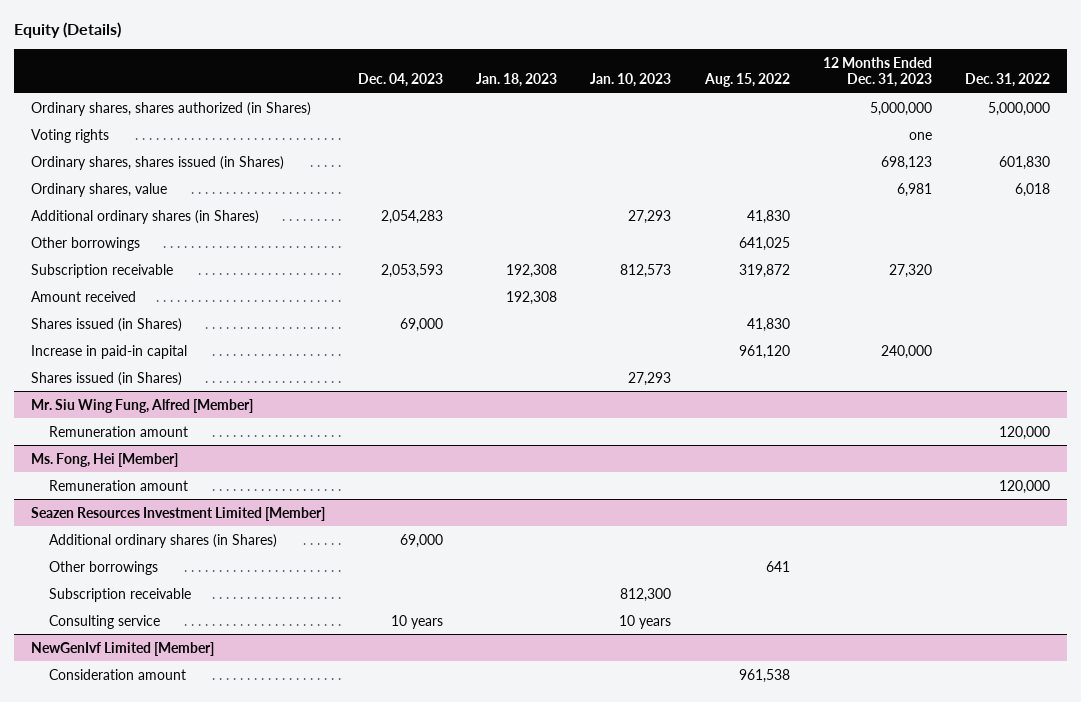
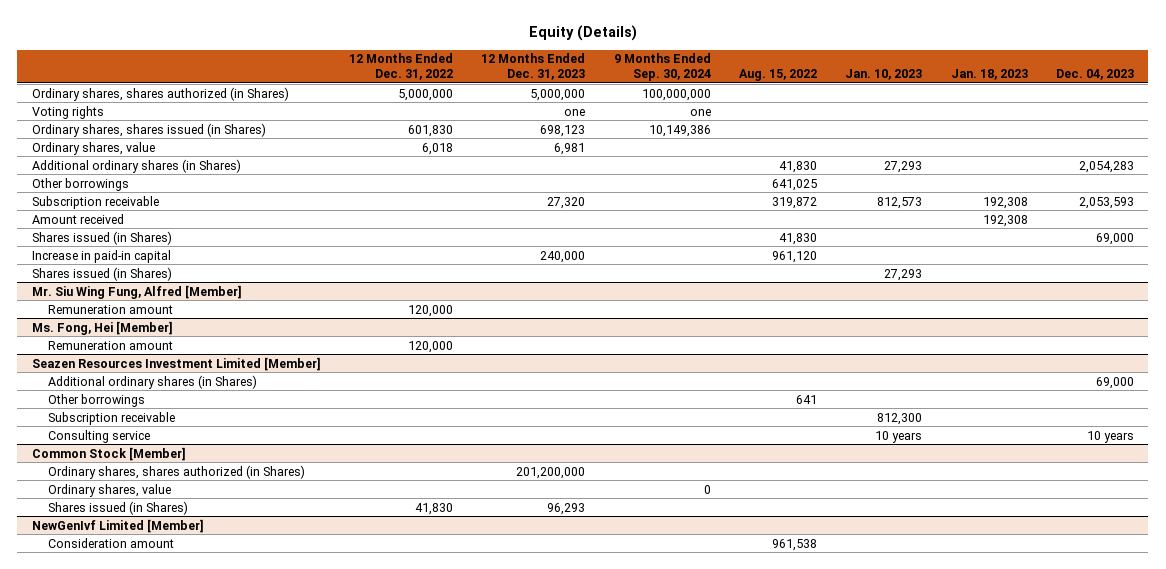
[965,73,1051,88] Dec. 31, 2022 -> none
none -> [348,53,453,81] 12 Months Ended Dec. 31, 2022
none -> [613,53,711,82] 9 Months Ended Sep. 30, 2024
none -> [31,446,186,461] Common Stock [Member]
none -> [47,464,305,479] Ordinary shares, shares authorized (in Shares)
none -> [47,483,171,497] Ordinary shares, value
none -> [47,500,188,515] Shares issued (in Shares)

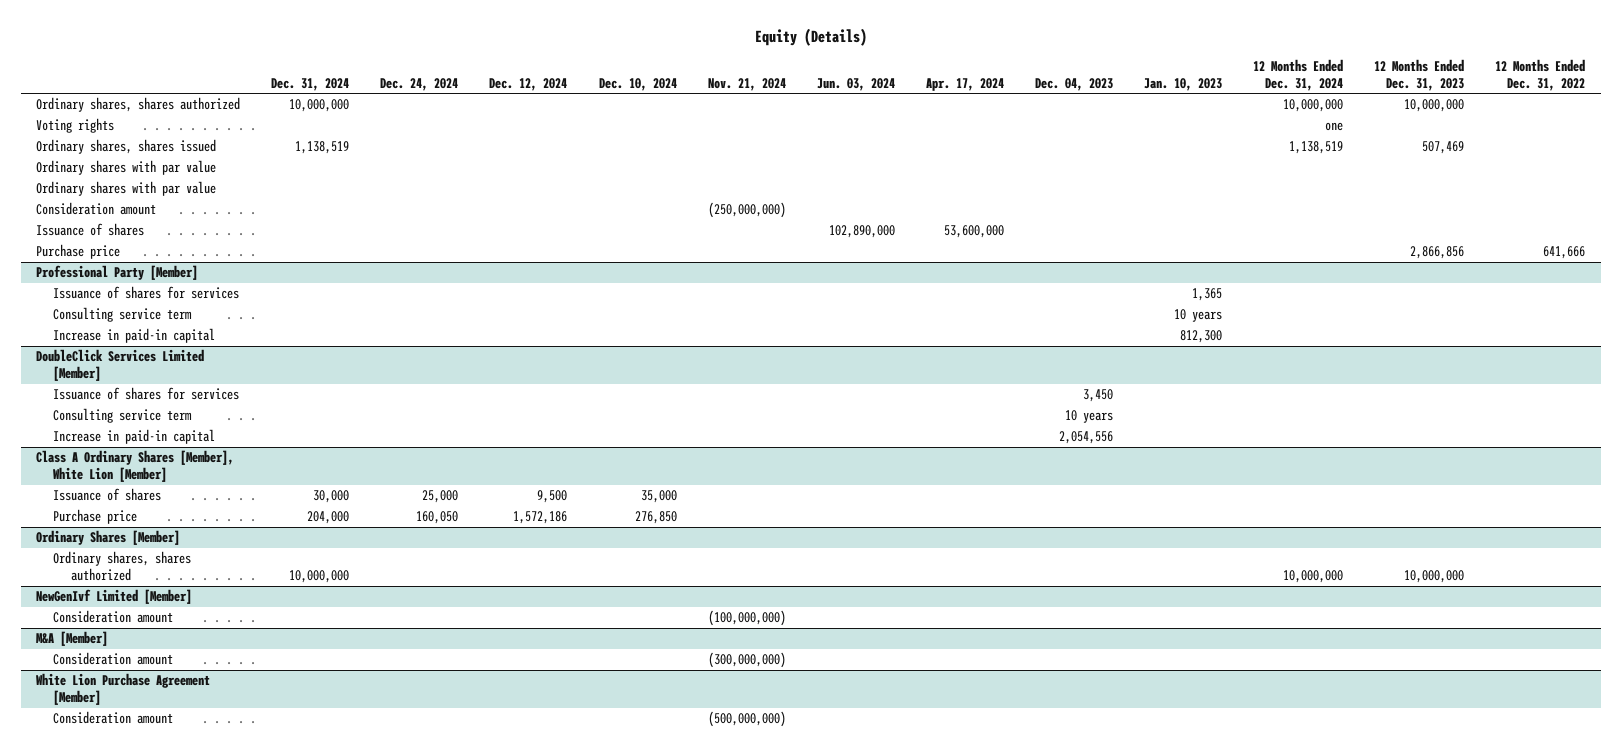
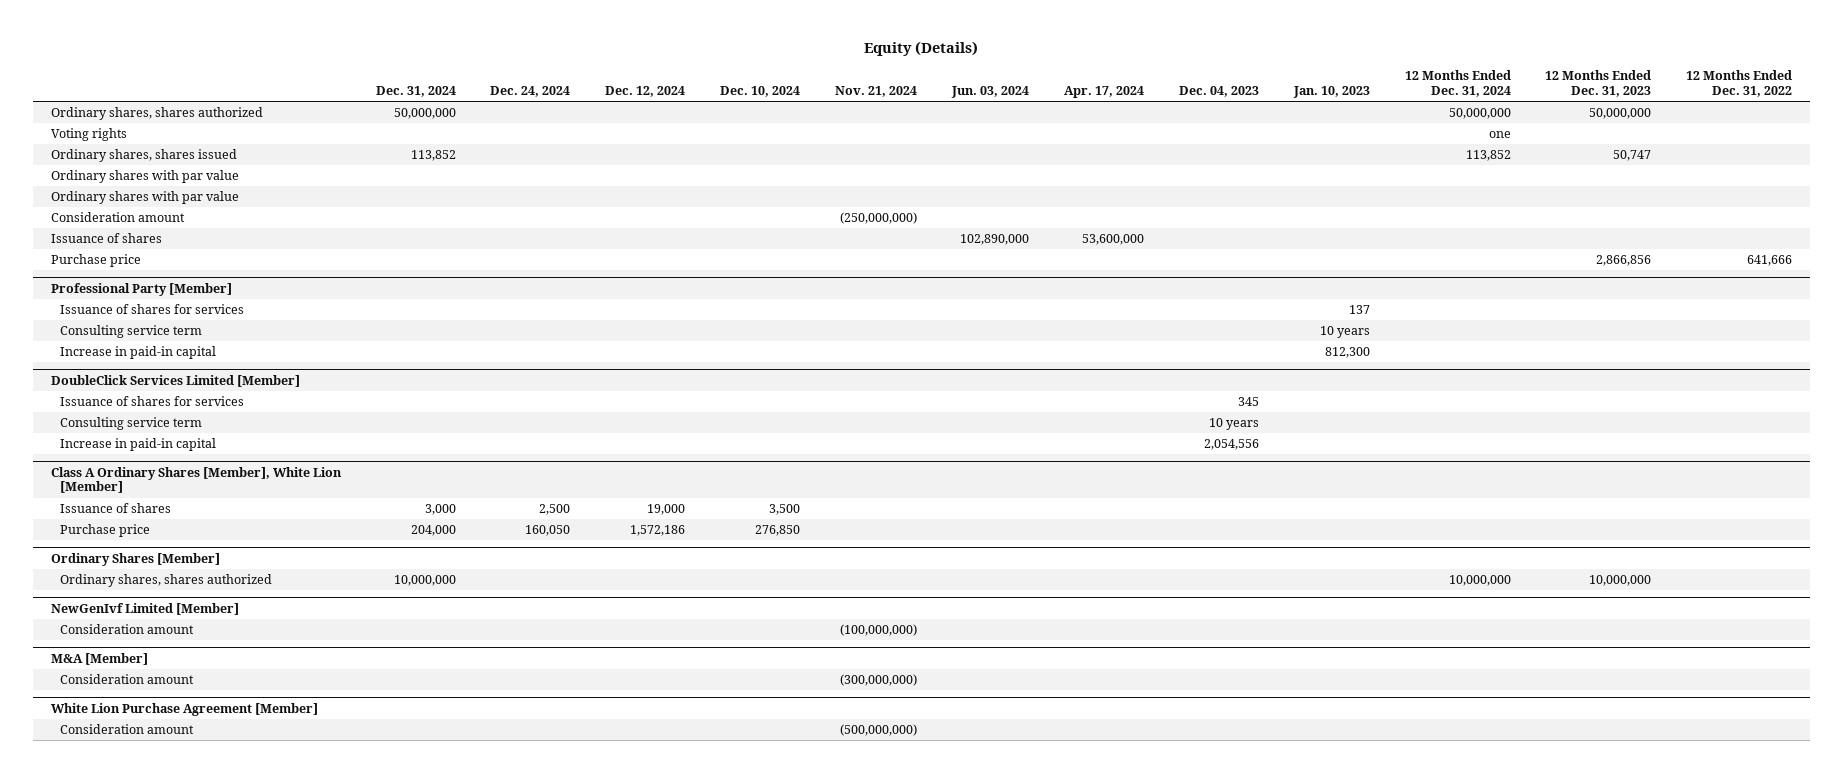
[289,99,350,113] 10,000,000 -> [393,108,456,120] 50,000,000
[1283,99,1344,113] 10,000,000 -> [1448,108,1511,120] 50,000,000
[1404,99,1465,113] 10,000,000 -> [1589,108,1652,120] 50,000,000
[295,141,350,155] 1,138,519 -> [410,150,456,162] 113,852
[1289,141,1344,155] 1,138,519 -> [1465,150,1511,162] 113,852
[1422,141,1465,155] 507,469 -> [1613,150,1652,162] 50,747
[1192,288,1223,302] 1,365 -> [1348,305,1370,315] 137
[1082,389,1113,403] 3,450 -> [1237,397,1259,407] 345
[313,490,350,504] 30,000 -> [424,504,456,516] 3,000
[422,490,459,504] 25,000 -> [539,504,571,516] 2,500
[537,490,568,504] 9,500 -> [647,504,686,516] 19,000
[640,490,677,504] 35,000 -> [769,504,801,516] 3,500

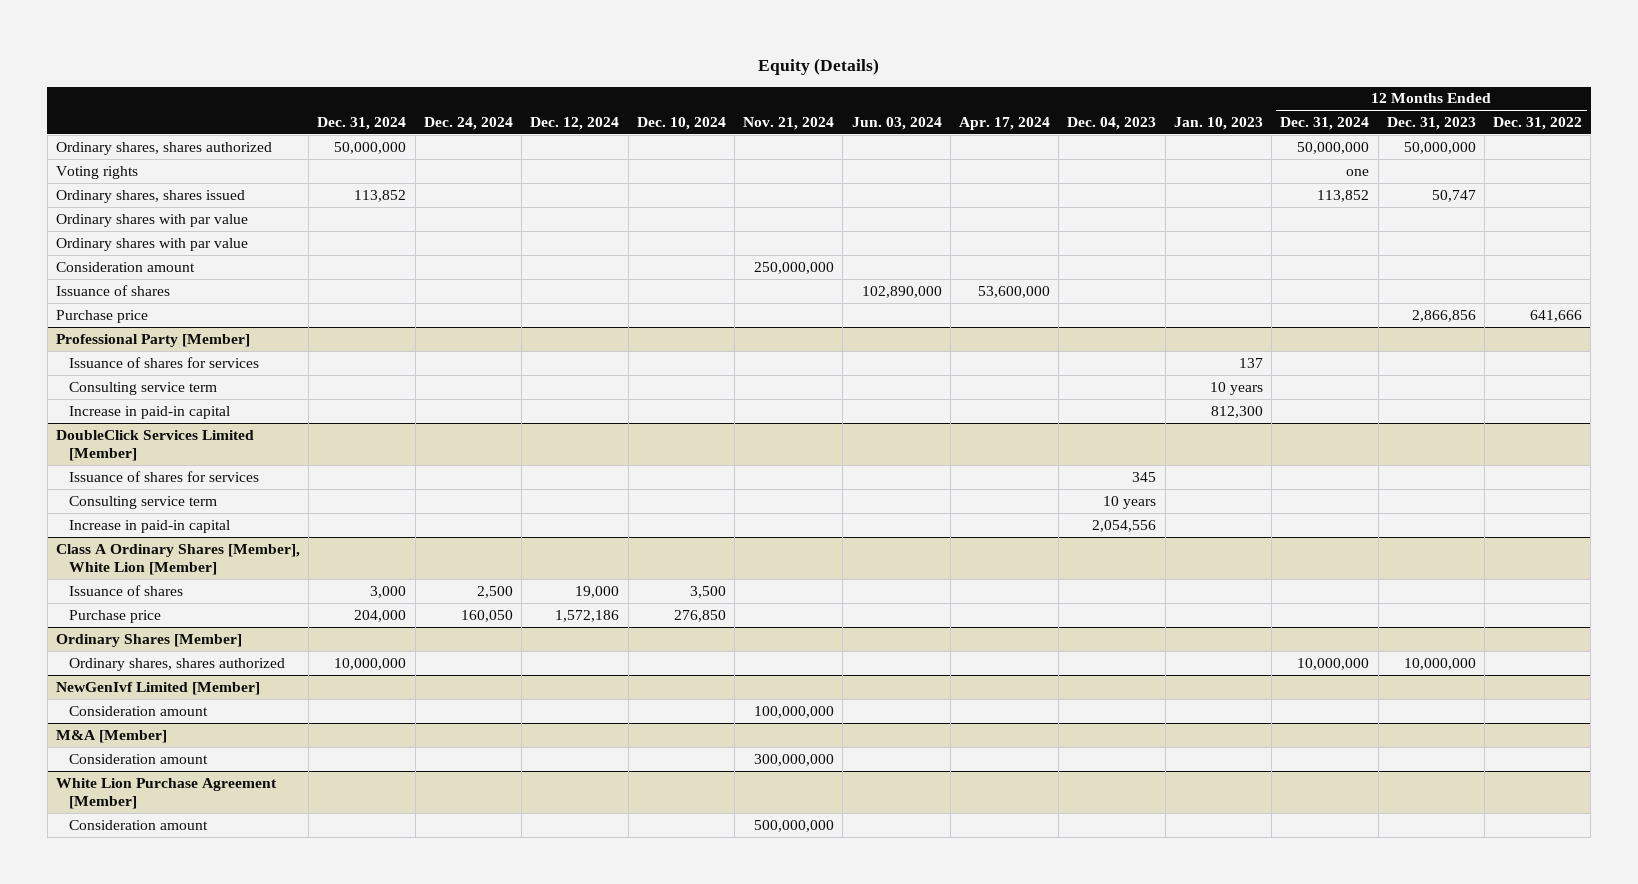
[840,212,918,225] (250,000,000) -> [754,261,835,274] 250,000,000
[840,624,918,637] (100,000,000) -> [754,705,835,718] 100,000,000
[840,674,918,687] (300,000,000) -> [754,753,835,766] 300,000,000
[840,724,918,737] (500,000,000) -> [754,819,835,832] 500,000,000

